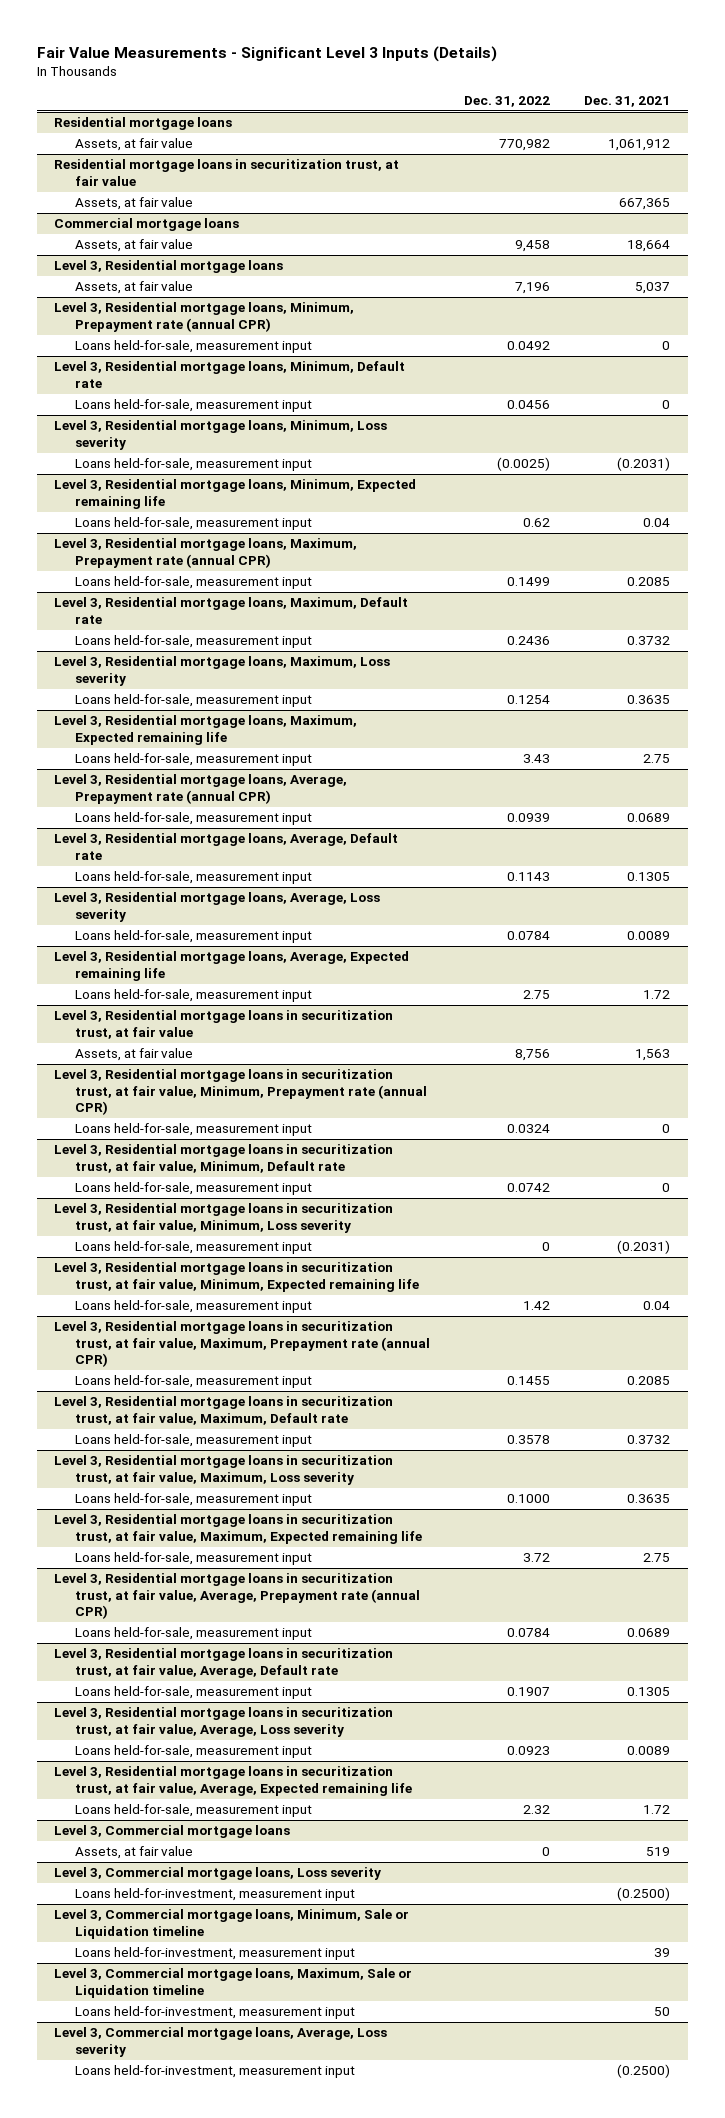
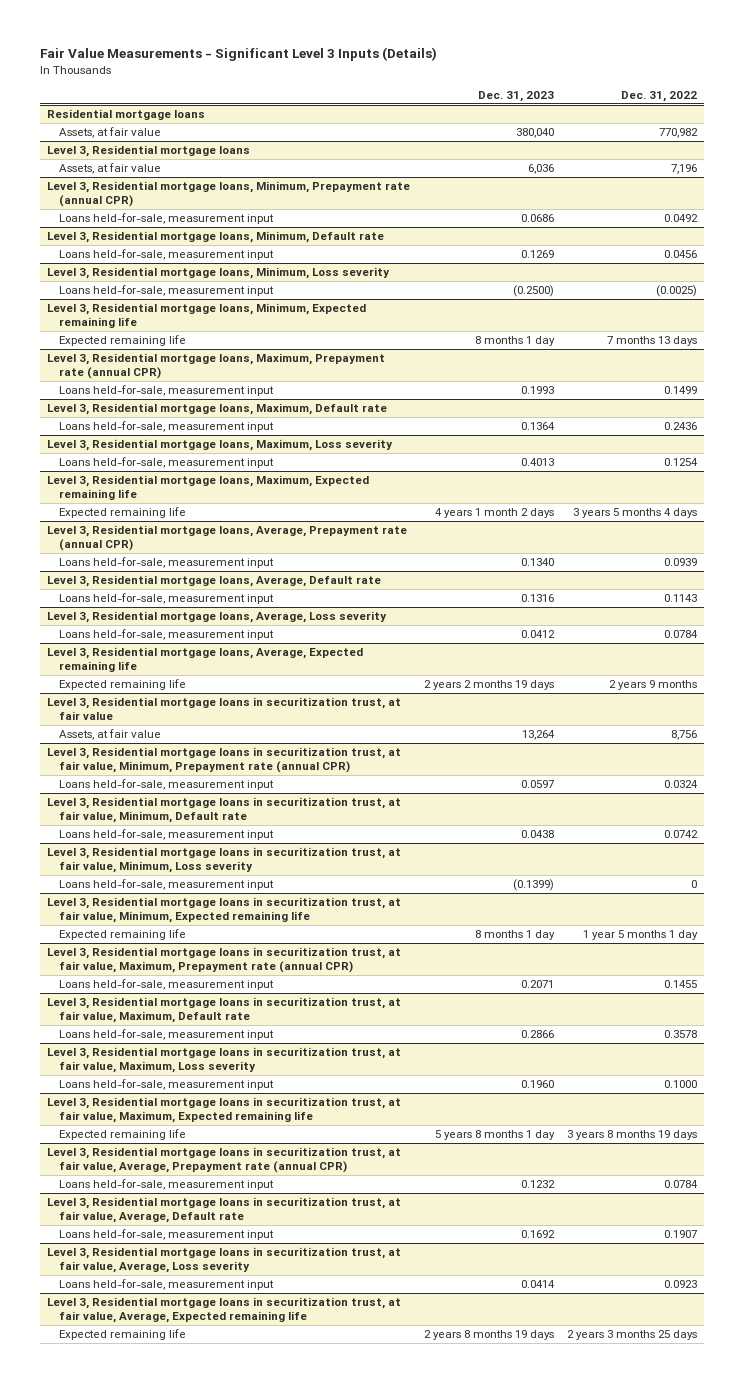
[584,96,671,108] Dec. 31, 2021 -> none
none -> [477,90,554,102] Dec. 31, 2023
[54,159,400,186] Residential mortgage loans in securitization trust, at fair value -> none
[74,197,193,211] Assets, at fair value -> none
[54,218,240,232] Commercial mortgage loans -> none
[74,239,193,253] Assets, at fair value -> none
[74,517,312,531] Loans held-for-sale, measurement input -> none
none -> [58,335,186,347] Expected remaining life
[74,753,312,767] Loans held-for-sale, measurement input -> none
none -> [58,507,186,519] Expected remaining life
[74,989,312,1003] Loans held-for-sale, measurement input -> none
none -> [58,679,186,691] Expected remaining life
[74,1300,312,1314] Loans held-for-sale, measurement input -> none
none -> [58,929,186,941] Expected remaining life
[74,1552,312,1566] Loans held-for-sale, measurement input -> none
none -> [58,1129,186,1141] Expected remaining life
[74,1804,312,1818] Loans held-for-sale, measurement input -> none
[54,1825,291,1839] Level 3, Commercial mortgage loans -> none
[74,1846,193,1860] Assets, at fair value -> none
[54,1867,382,1881] Level 3, Commercial mortgage loans, Loss severity -> none
[74,1888,355,1902] Loans held-for-investment, measurement input -> none
[54,1909,410,1939] Level 3, Commercial mortgage loans, Minimum, Sale or Liquidation timeline -> none
[74,1947,355,1961] Loans held-for-investment, measurement input -> none
[54,1968,413,1998] Level 3, Commercial mortgage loans, Maximum, Sale or Liquidation timeline -> none
[74,2006,355,2020] Loans held-for-investment, measurement input -> none
[54,2027,388,2057] Level 3, Commercial mortgage loans, Average, Loss severity -> none
[74,2065,355,2079] Loans held-for-investment, measurement input -> none
none -> [58,1329,186,1341] Expected remaining life

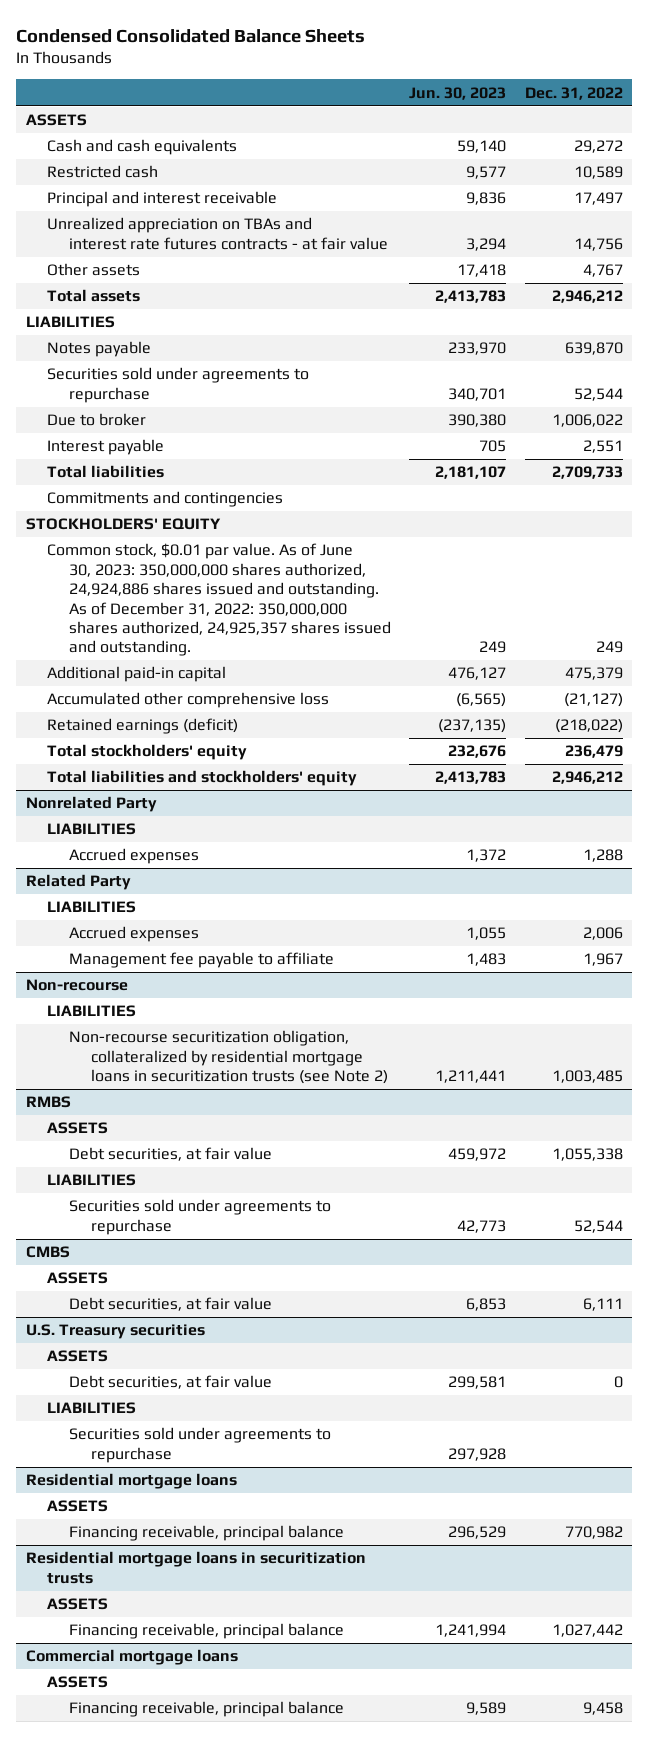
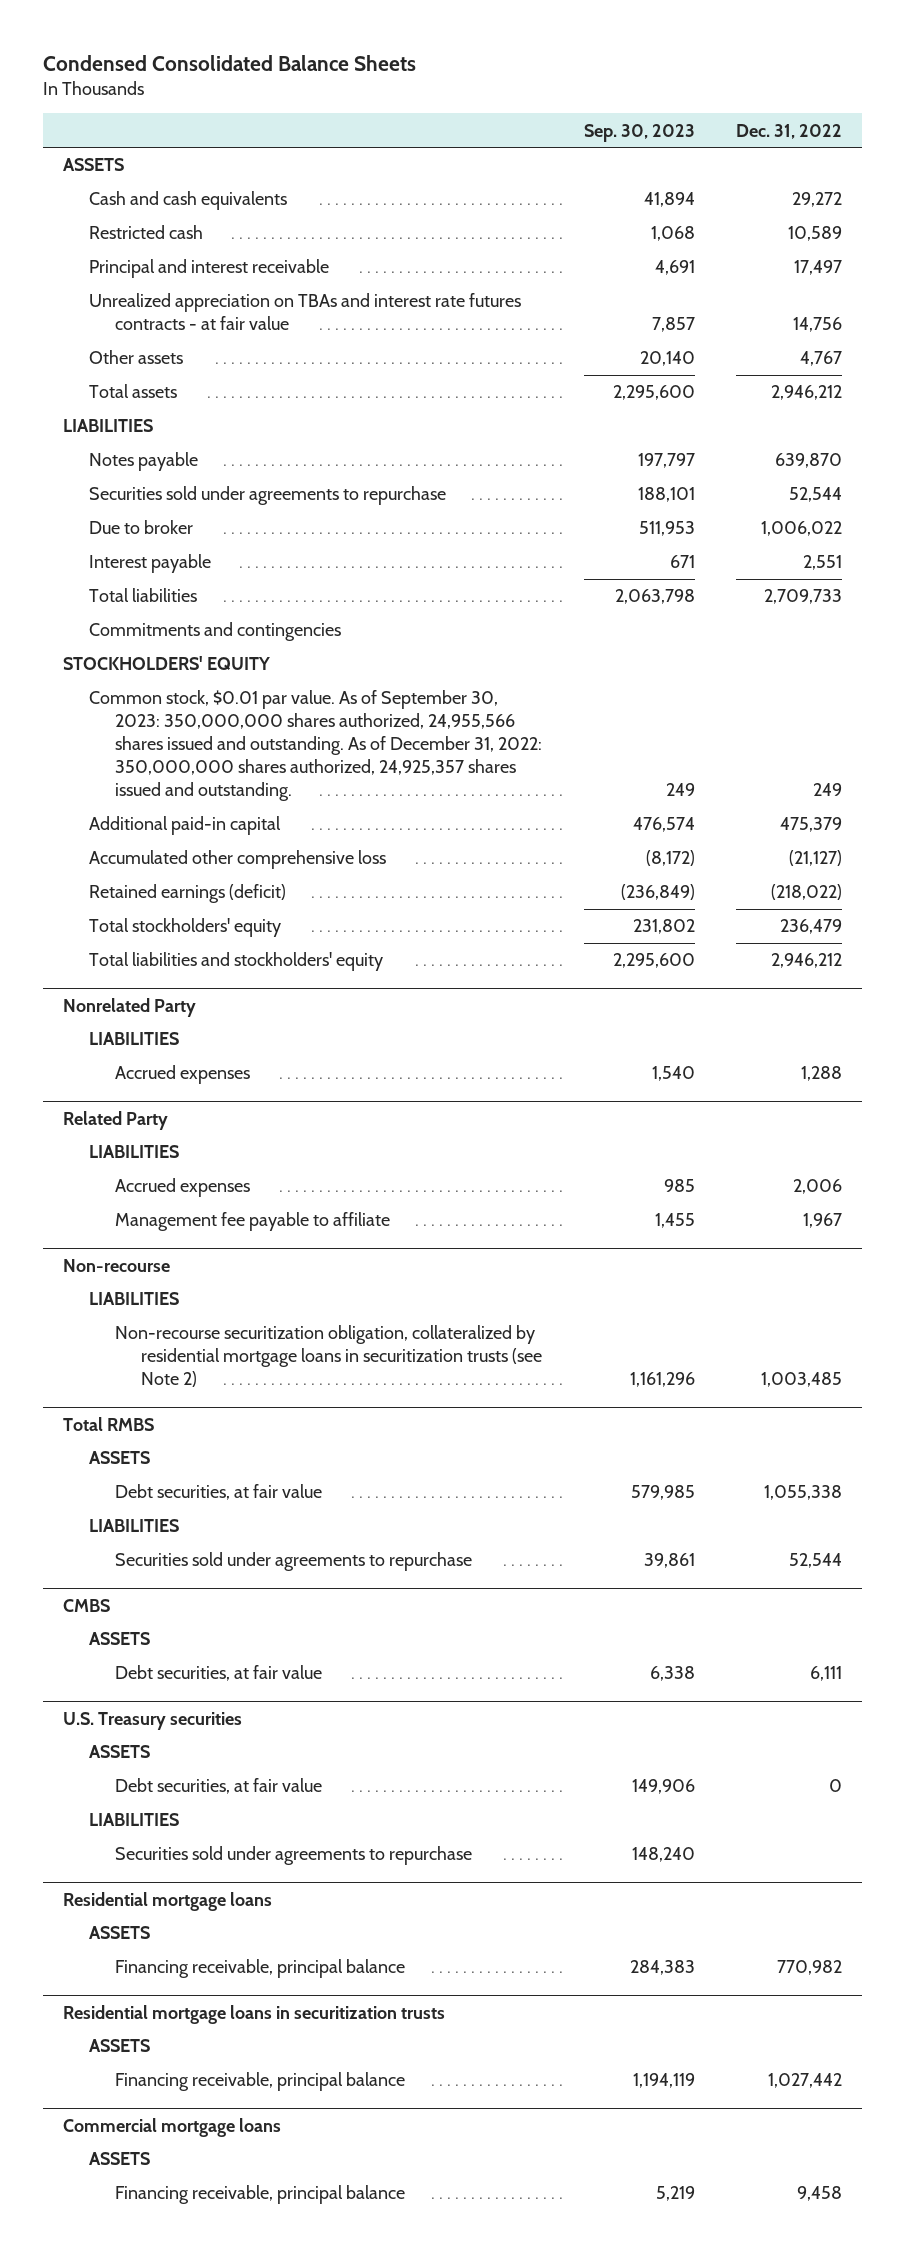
[409,86,507,100] Jun. 30, 2023 -> none
none -> [583,123,695,142] Sep. 30, 2023
[47,543,392,657] Common stock, $0.01 par value. As of June 30, 2023: 350,000,000 shares authorized, 24,924,886 shares issued and outstanding. As of December 31, 2022: 350,000,000 shares authorized, 24,925,357 shares issued and outstanding. -> [89,690,543,801] Common stock, $0.01 par value. As of September 30, 2023: 350,000,000 shares authorized, 24,955,566 shares issued and outstanding. As of December 31, 2022: 350,000,000 shares authorized, 24,925,357 shares issued and outstanding.
[25,1096,71,1109] RMBS -> [63,1416,155,1431] Total RMBS

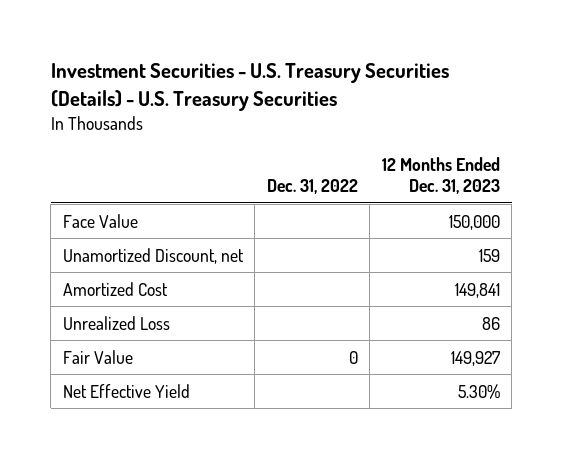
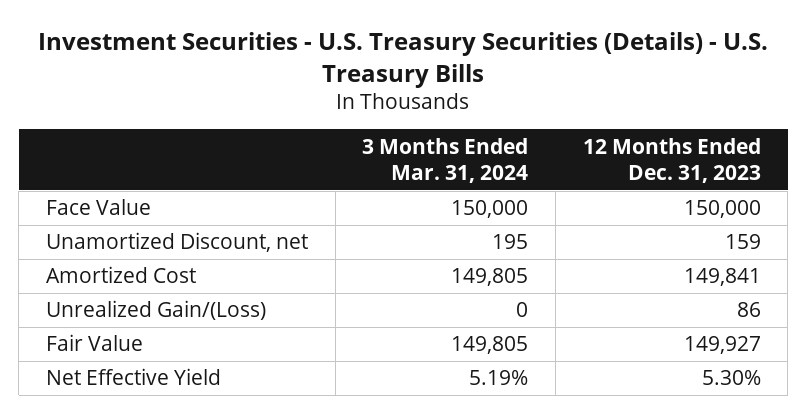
[50,63,449,111] Investment Securities - U.S. Treasury Securities (Details) - U.S. Treasury Securities -> [38,32,769,88] Investment Securities - U.S. Treasury Securities (Details) - U.S. Treasury Bills
[266,179,358,195] Dec. 31, 2022 -> none
none -> [362,137,529,183] 3 Months Ended Mar. 31, 2024
[62,315,170,330] Unrealized Loss -> [45,300,266,321] Unrealized Gain/(Loss)

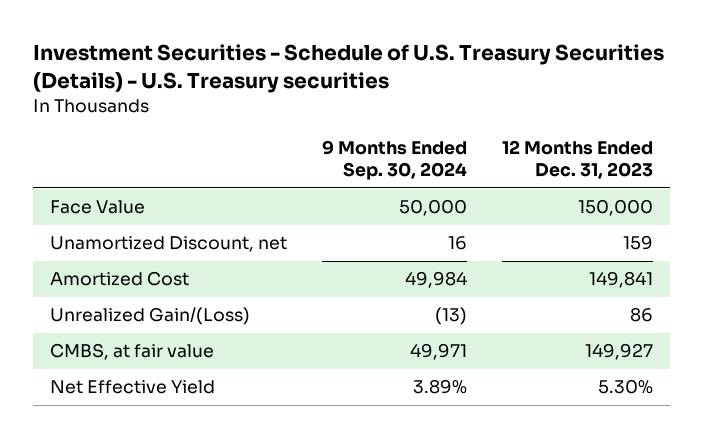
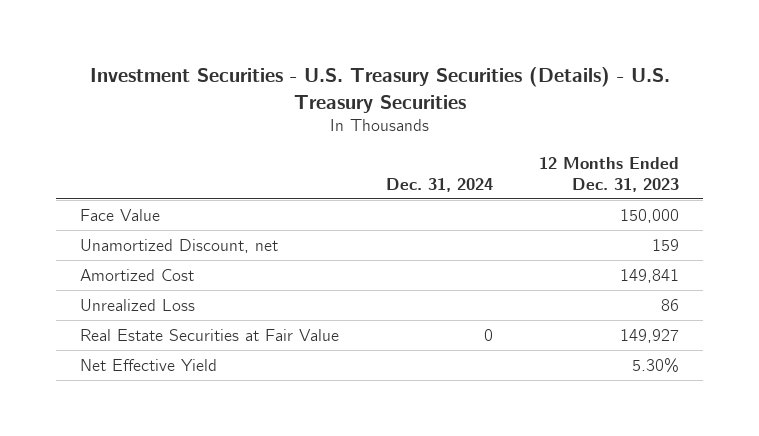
[32,44,664,93] Investment Securities - Schedule of U.S. Treasury Securities (Details) - U.S. Treasury securities -> [89,67,670,113] Investment Securities - U.S. Treasury Securities (Details) - U.S. Treasury Securities
[322,139,468,181] 9 Months Ended Sep. 30, 2024 -> none
none -> [385,177,493,192] Dec. 31, 2024
[50,307,251,326] Unrealized Gain/(Loss) -> [79,298,195,311] Unrealized Loss
[50,343,215,361] CMBS, at fair value -> [79,328,339,341] Real Estate Securities at Fair Value

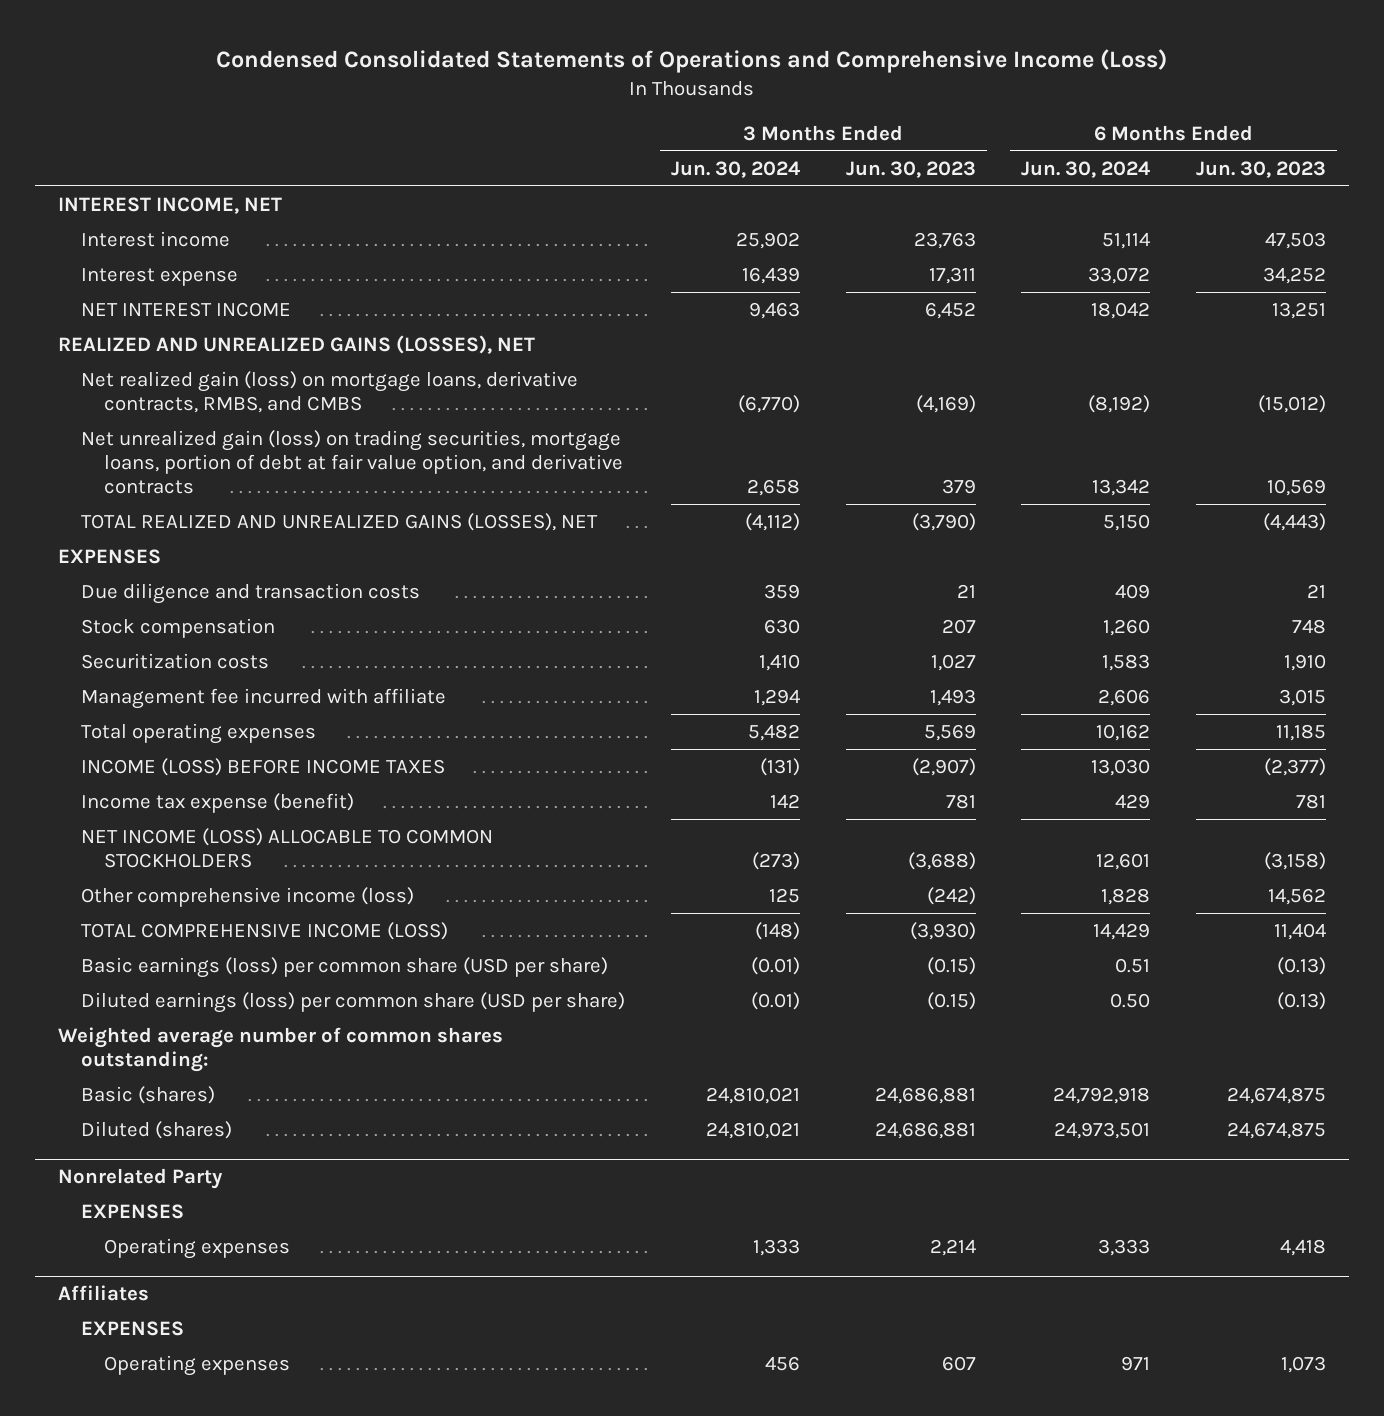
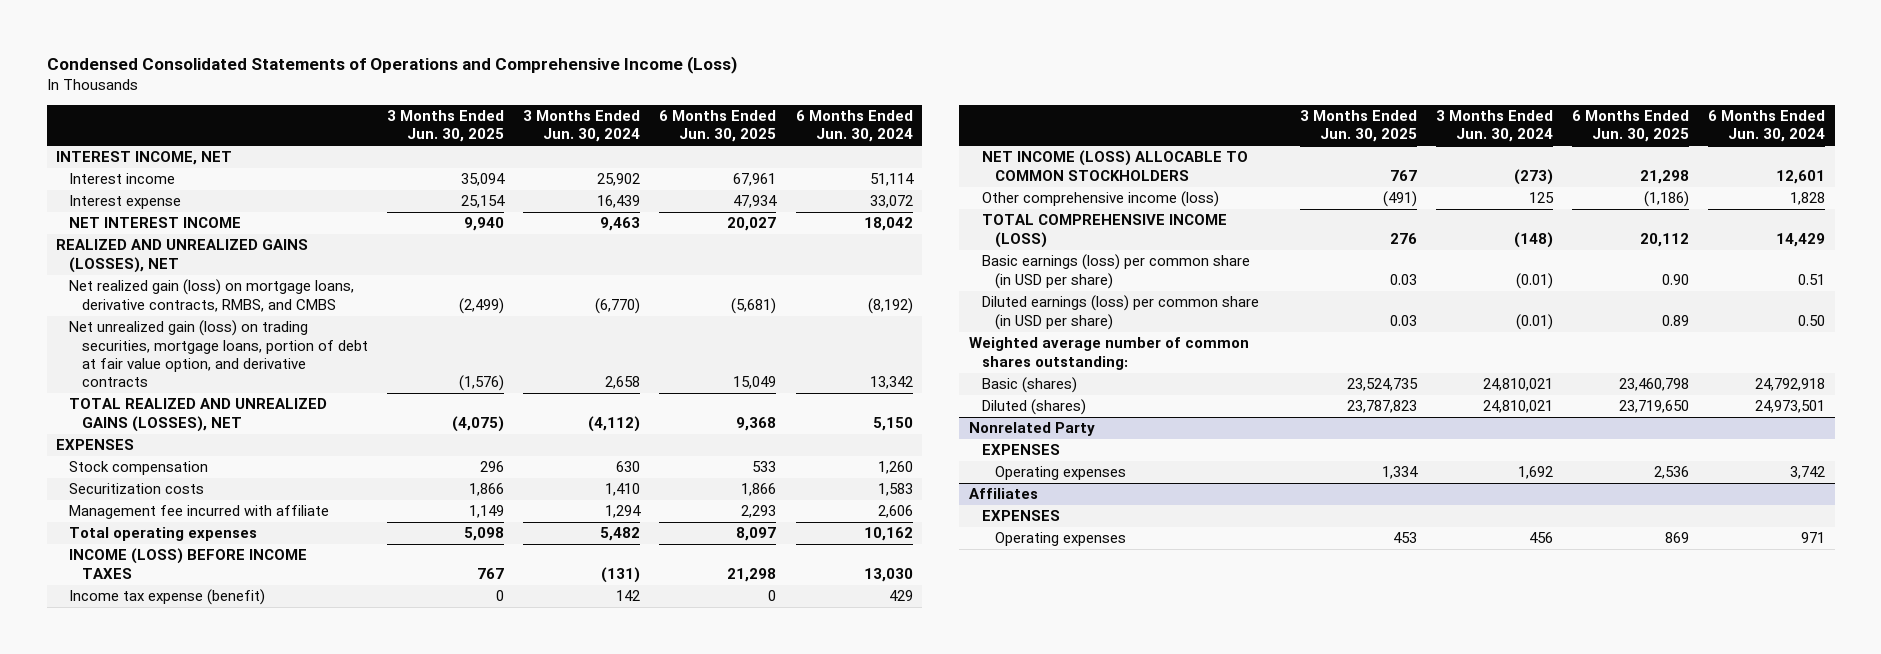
[845,160,976,178] Jun. 30, 2023 -> none
[1195,160,1326,178] Jun. 30, 2023 -> none
none -> [387,109,505,143] 3 Months Ended Jun. 30, 2025
none -> [659,109,777,143] 6 Months Ended Jun. 30, 2025
[81,583,421,605] Due diligence and transaction costs -> none
[81,957,609,979] Basic earnings (loss) per common share (USD per share) -> [981,254,1250,289] Basic earnings (loss) per common share (in USD per share)
[81,992,626,1014] Diluted earnings (loss) per common share (USD per share) -> [981,295,1259,330] Diluted earnings (loss) per common share (in USD per share)
[753,1239,801,1257] 1,333 -> [1517,466,1553,480] 1,692
[1098,1239,1151,1257] 3,333 -> [1790,466,1826,480] 3,742

